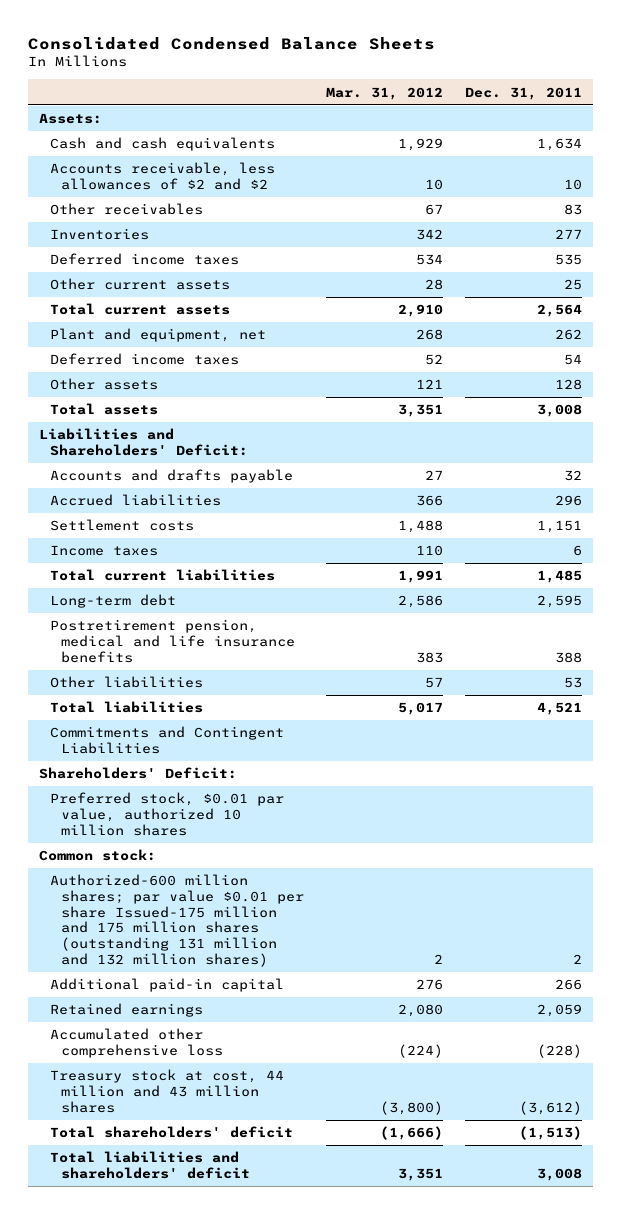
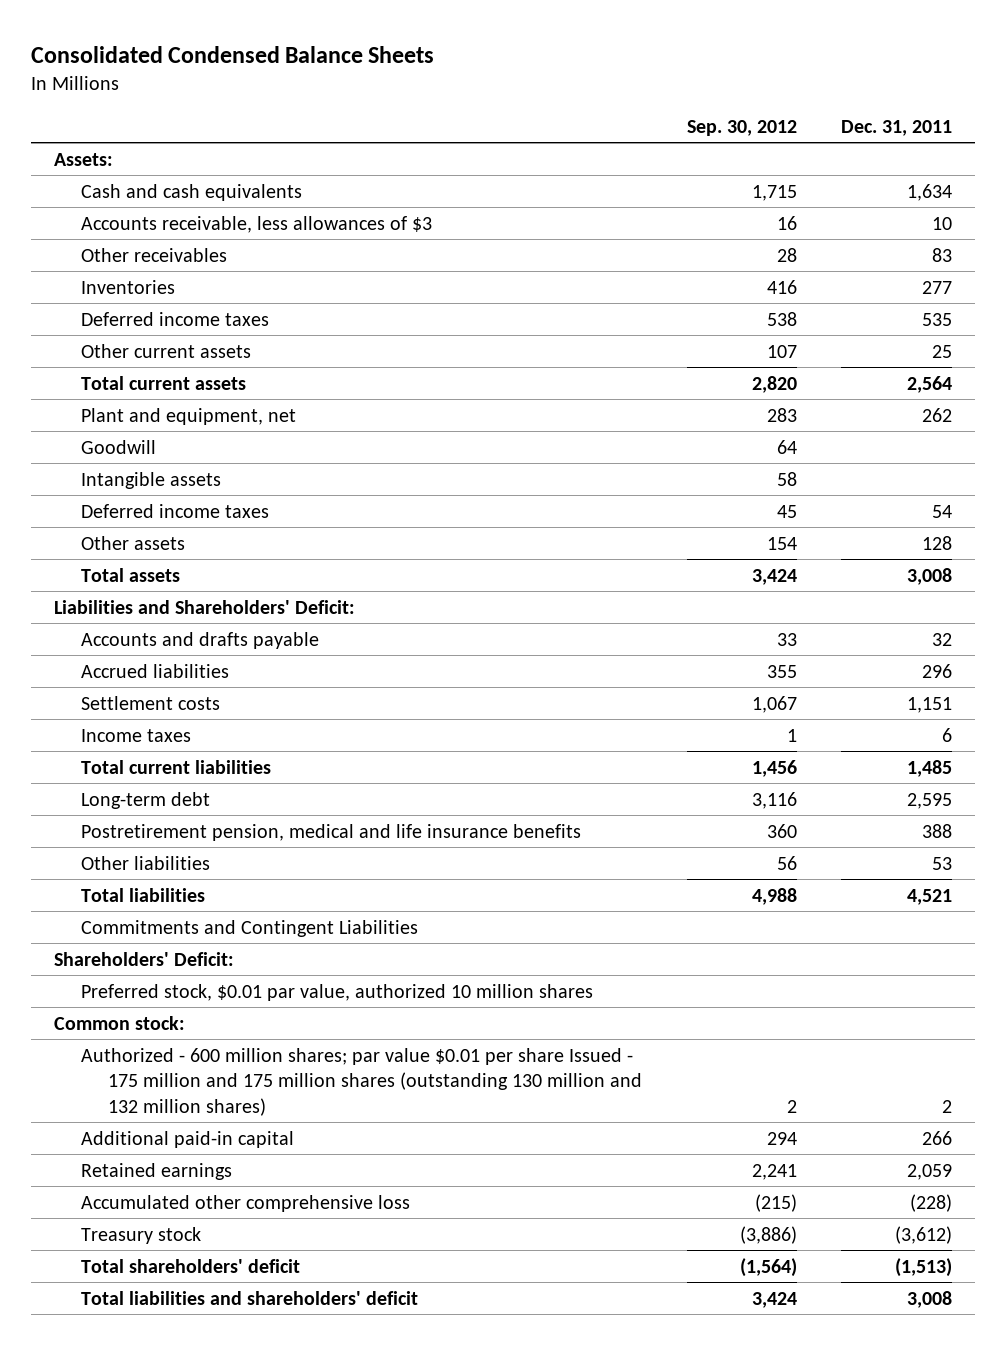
[326,86,444,100] Mar. 31, 2012 -> none
none -> [686,119,797,136] Sep. 30, 2012
[50,162,276,190] Accounts receivable, less allowances of $2 and $2 -> [80,215,432,233] Accounts receivable, less allowances of $3
none -> [80,439,156,454] Goodwill
none -> [80,471,221,489] Intangible assets
[50,874,305,968] Authorized-600 million shares; par value $0.01 per share Issued-175 million and 175 million shares (outstanding 131 million and 132 million shares) -> [80,1047,642,1116] Authorized - 600 million shares; par value $0.01 per share Issued - 175 million and 175 million shares (outstanding 130 million and 132 million shares)
[50,1069,285,1113] Treasury stock at cost, 44 million and 43 million shares -> [80,1226,201,1244] Treasury stock

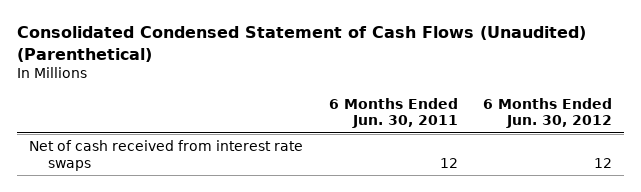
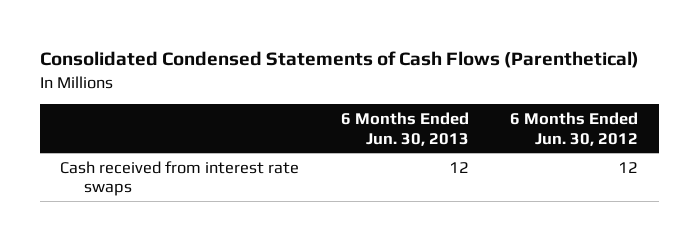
[16,26,586,62] Consolidated Condensed Statement of Cash Flows (Unaudited) (Parenthetical) -> [39,51,639,69] Consolidated Condensed Statements of Cash Flows (Parenthetical)
[328,98,458,129] 6 Months Ended Jun. 30, 2011 -> none
none -> [340,111,469,146] 6 Months Ended Jun. 30, 2013
[29,140,304,171] Net of cash received from interest rate swaps -> [60,160,300,197] Cash received from interest rate swaps

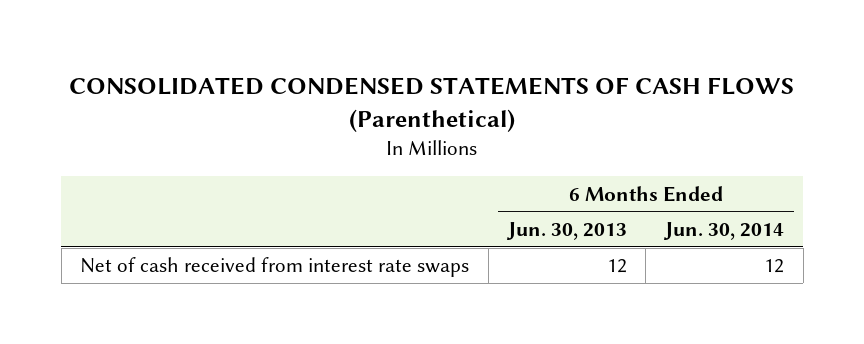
[39,51,639,69] Consolidated Condensed Statements of Cash Flows (Parenthetical) -> [69,76,795,132] CONSOLIDATED CONDENSED STATEMENTS OF CASH FLOWS (Parenthetical)
[510,111,639,146] 6 Months Ended Jun. 30, 2012 -> none
none -> [663,222,785,241] Jun. 30, 2014
[60,160,300,197] Cash received from interest rate swaps -> [80,257,470,278] Net of cash received from interest rate swaps

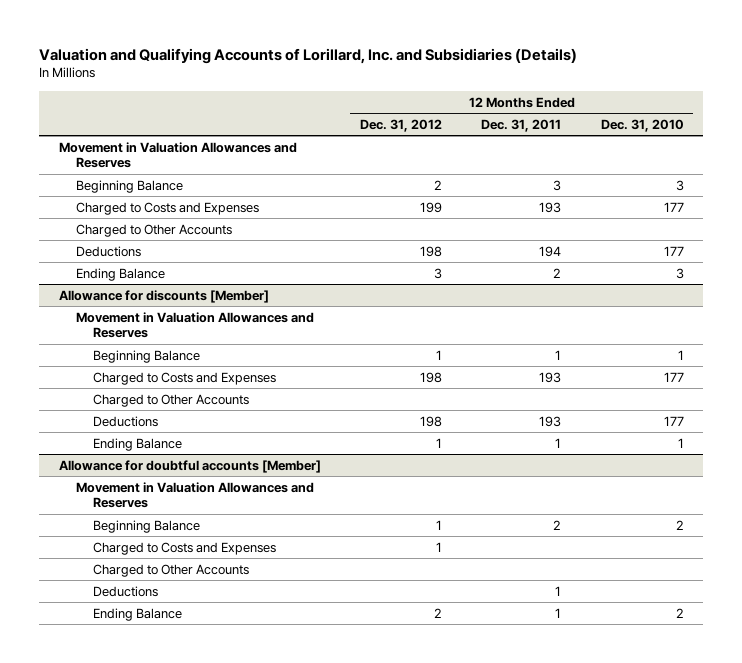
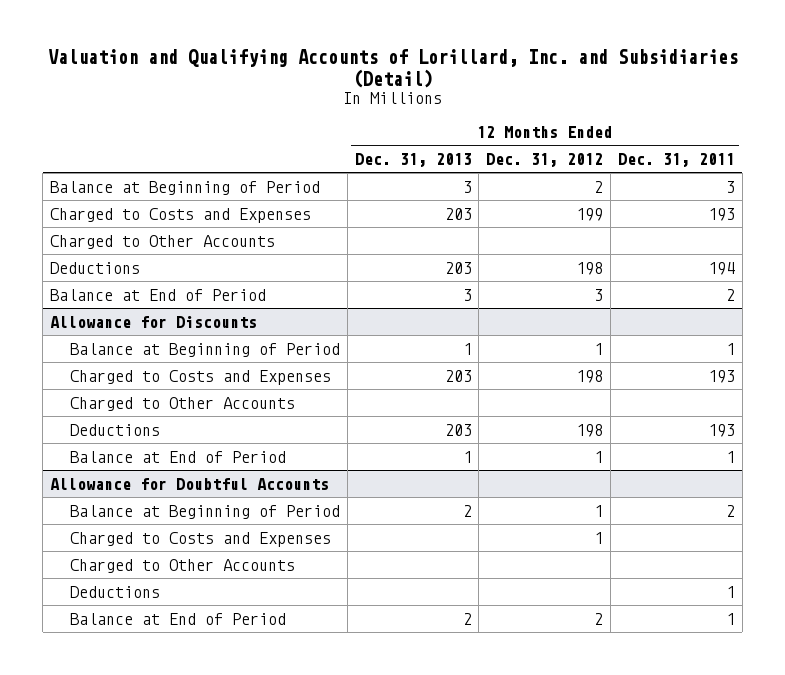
[39,47,578,64] Valuation and Qualifying Accounts of Lorillard, Inc. and Subsidiaries (Details) -> [47,49,738,88] Valuation and Qualifying Accounts of Lorillard, Inc. and Subsidiaries (Detail)
[600,118,684,132] Dec. 31, 2010 -> none
none -> [354,153,472,168] Dec. 31, 2013
[58,141,297,169] Movement in Valuation Allowances and Reserves -> none
[75,179,183,193] Beginning Balance -> [50,180,321,195] Balance at Beginning of Period
[75,311,314,339] Movement in Valuation Allowances and Reserves -> none
[75,267,165,281] Ending Balance -> [50,288,267,301] Balance at End of Period
[58,289,269,303] Allowance for discounts [Member] -> [50,315,258,328] Allowance for Discounts
[92,349,200,363] Beginning Balance -> [69,342,340,357] Balance at Beginning of Period
[75,481,314,509] Movement in Valuation Allowances and Reserves -> none
[92,437,182,451] Ending Balance -> [69,450,286,463] Balance at End of Period
[58,459,321,473] Allowance for doubtful accounts [Member] -> [50,477,330,490] Allowance for Doubtful Accounts
[92,519,200,533] Beginning Balance -> [69,504,340,519] Balance at Beginning of Period
[92,607,182,621] Ending Balance -> [69,612,286,625] Balance at End of Period

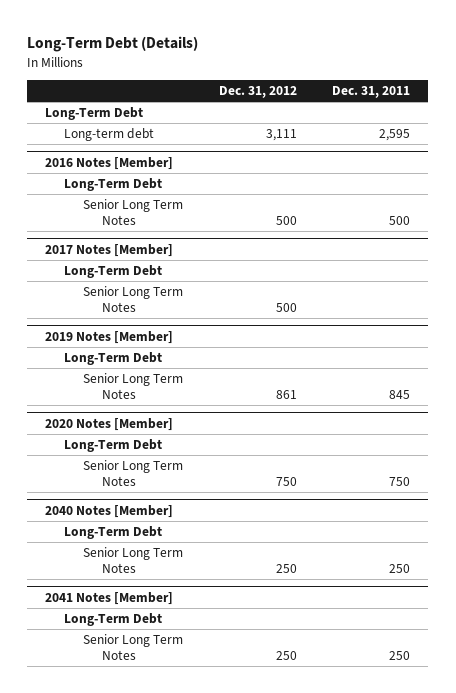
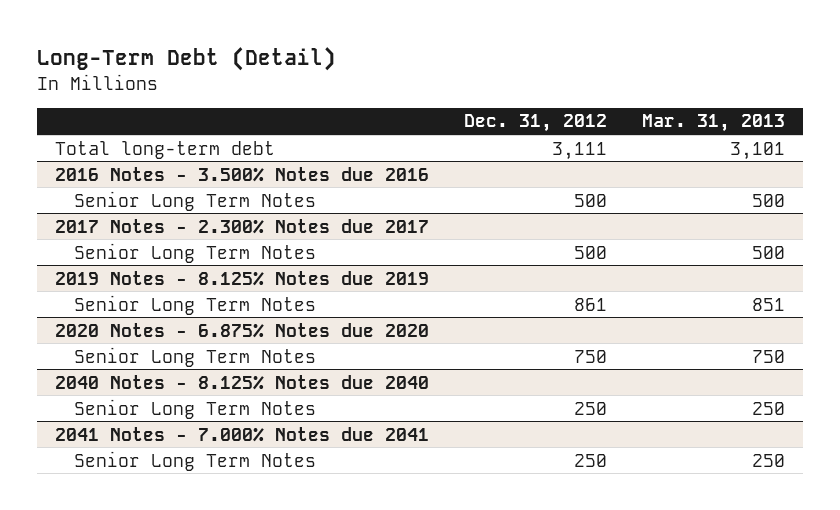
[27,36,199,53] Long-Term Debt (Details) -> [37,47,337,72] Long-Term Debt (Detail)
[332,86,411,99] Dec. 31, 2011 -> none
none -> [642,114,786,133] Mar. 31, 2013
[45,107,144,121] Long-Term Debt -> none
[45,157,174,171] 2016 Notes [Member] -> none
[64,178,163,192] Long-Term Debt -> none
[64,128,155,142] Long-term debt -> [54,140,275,159] Total long-term debt
none -> [54,166,429,182] 2016 Notes - 3.500% Notes due 2016
[45,244,174,258] 2017 Notes [Member] -> none
[64,265,163,279] Long-Term Debt -> none
none -> [54,218,429,234] 2017 Notes - 2.300% Notes due 2017
[45,331,174,345] 2019 Notes [Member] -> none
[64,352,163,366] Long-Term Debt -> none
none -> [54,270,429,286] 2019 Notes - 8.125% Notes due 2019
[45,418,174,432] 2020 Notes [Member] -> none
[64,439,163,453] Long-Term Debt -> none
none -> [54,322,429,338] 2020 Notes - 6.875% Notes due 2020
[45,505,174,519] 2040 Notes [Member] -> none
[64,526,163,540] Long-Term Debt -> none
none -> [54,374,429,390] 2040 Notes - 8.125% Notes due 2040
[45,592,174,606] 2041 Notes [Member] -> none
[64,613,163,627] Long-Term Debt -> none
none -> [54,426,429,442] 2041 Notes - 7.000% Notes due 2041

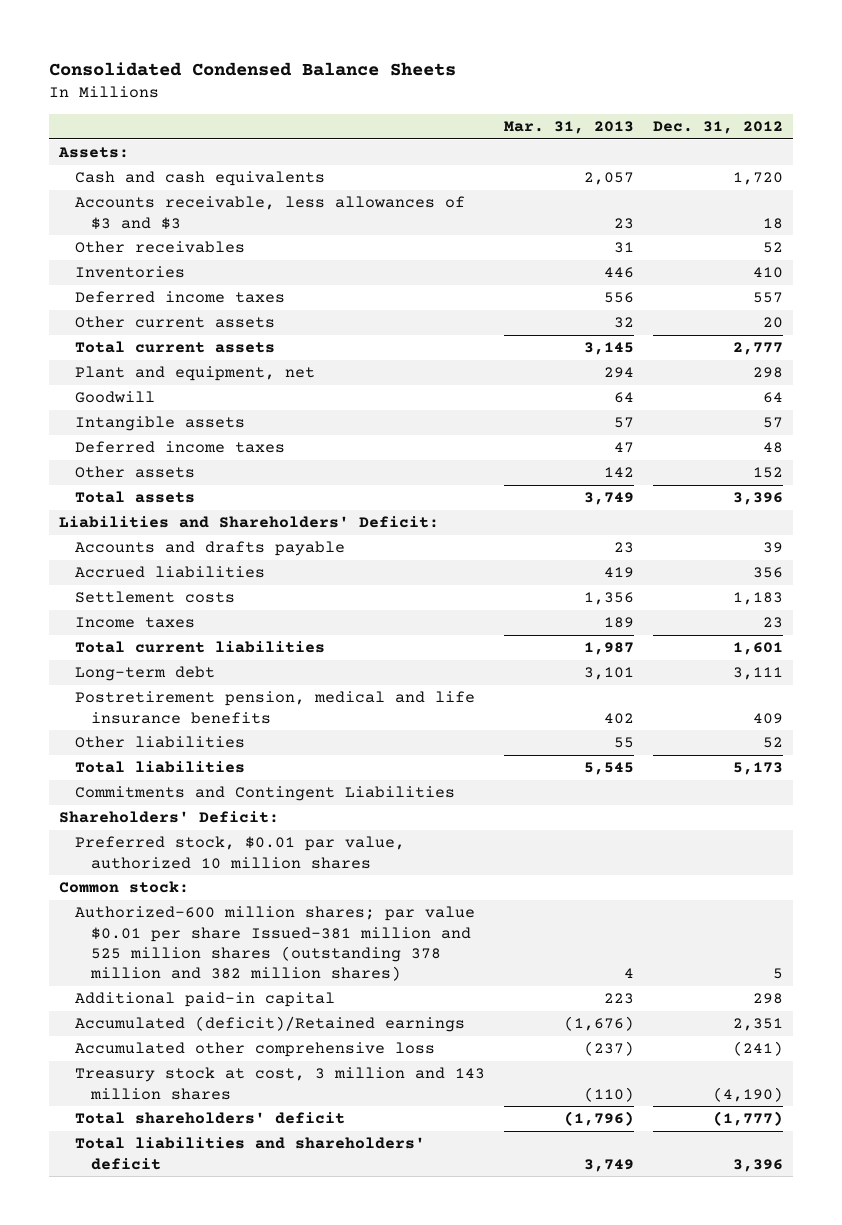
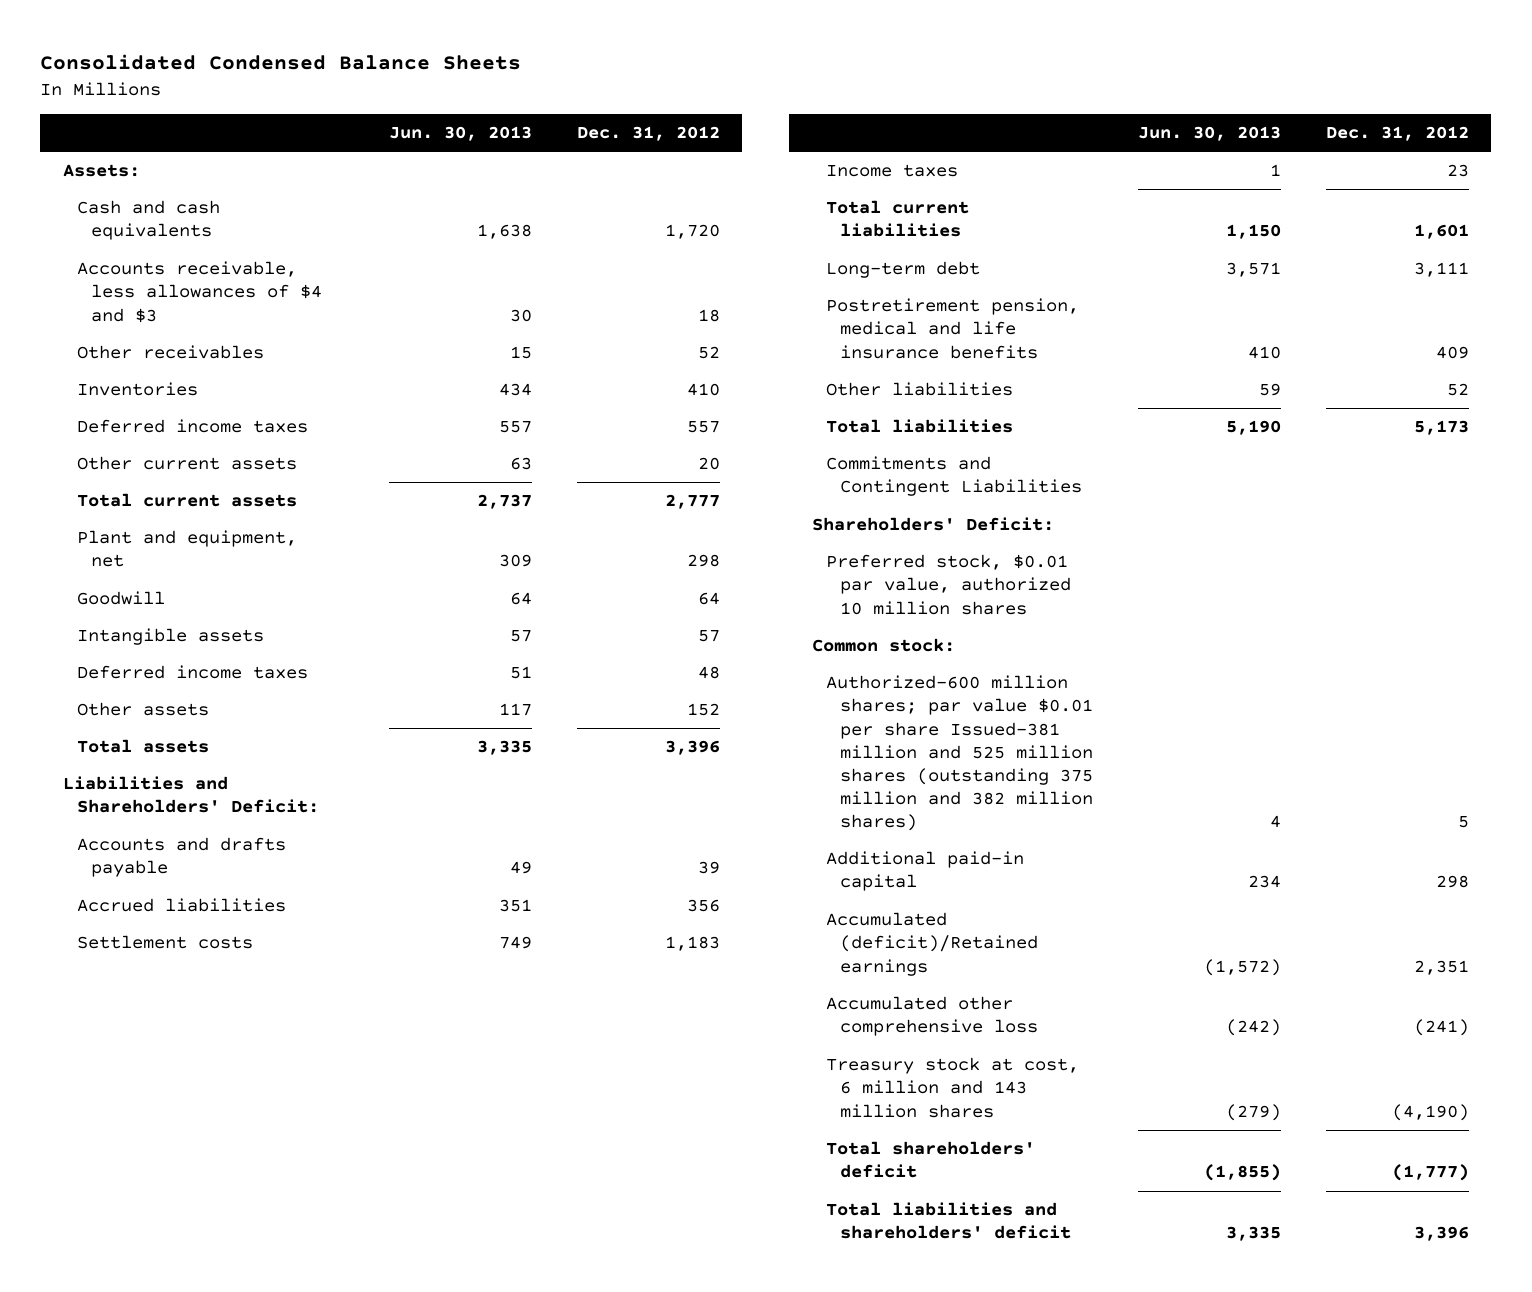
[503,121,634,135] Mar. 31, 2013 -> none
none -> [388,125,532,141] Jun. 30, 2013
[74,196,465,230] Accounts receivable, less allowances of $3 and $3 -> [76,261,322,323] Accounts receivable, less allowances of $4 and $3
[74,906,475,982] Authorized-600 million shares; par value $0.01 per share Issued-381 million and 525 million shares (outstanding 378 million and 382 million shares) -> [825,675,1093,831] Authorized-600 million shares; par value $0.01 per share Issued-381 million and 525 million shares (outstanding 375 million and 382 million shares)
[74,1067,485,1100] Treasury stock at cost, 3 million and 143 million shares -> [825,1057,1079,1118] Treasury stock at cost, 6 million and 143 million shares

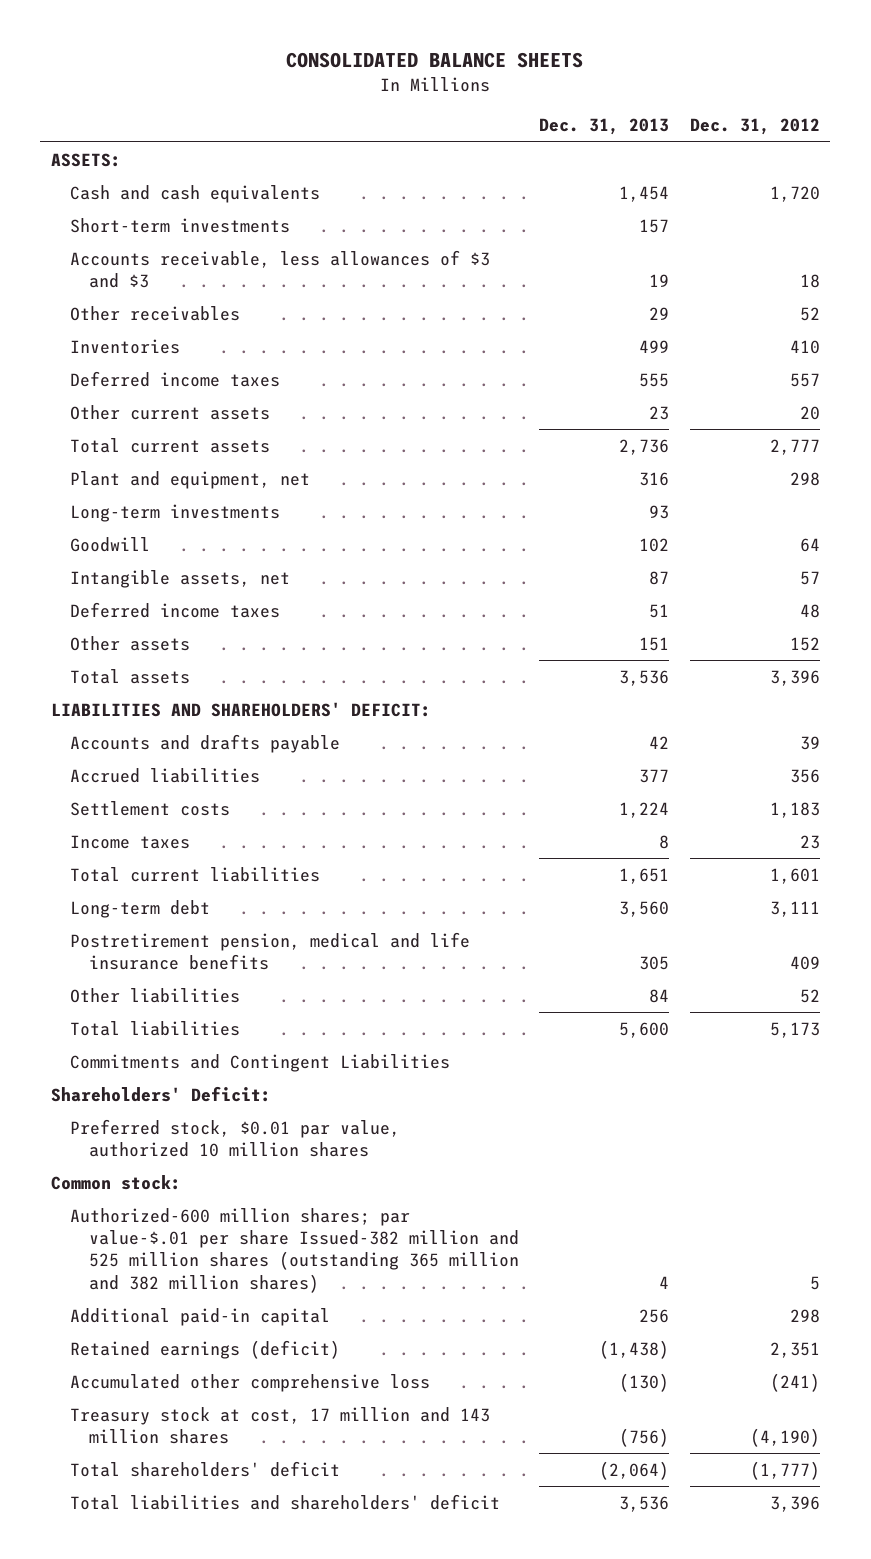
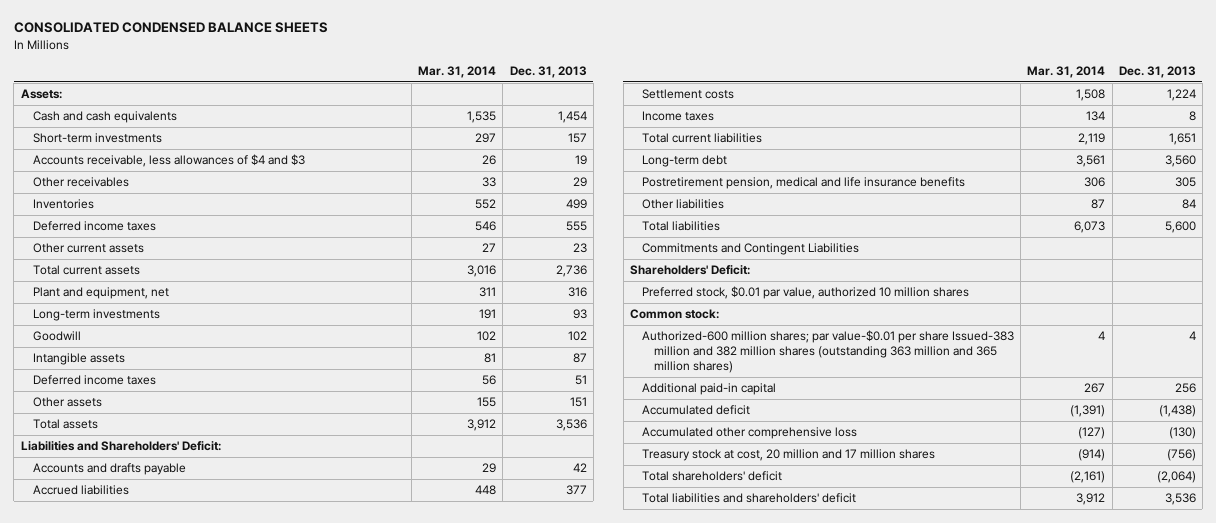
[286,52,584,69] CONSOLIDATED BALANCE SHEETS -> [13,22,328,34] CONSOLIDATED CONDENSED BALANCE SHEETS
[689,118,820,136] Dec. 31, 2012 -> none
none -> [418,66,497,79] Mar. 31, 2014
[50,152,121,167] ASSETS: -> [20,88,62,99] Assets:
[69,249,490,288] Accounts receivable, less allowances of $3 and $3 -> [32,153,305,167] Accounts receivable, less allowances of $4 and $3
[69,569,290,588] Intangible assets, net -> [32,352,125,365] Intangible assets
[50,701,431,717] LIABILITIES AND SHAREHOLDERS' DEFICIT: -> [20,440,221,451] Liabilities and Shareholders' Deficit:
[69,1207,519,1293] Authorized-600 million shares; par value-$.01 per share Issued-382 million and 525 million shares (outstanding 365 million and 382 million shares) -> [642,329,1015,374] Authorized-600 million shares; par value-$0.01 per share Issued-383 million and 382 million shares (outstanding 363 million and 365 million shares)
[69,1339,340,1359] Retained earnings (deficit) -> [642,404,751,415] Accumulated deficit
[69,1406,490,1444] Treasury stock at cost, 17 million and 143 million shares -> [642,448,936,461] Treasury stock at cost, 20 million and 17 million shares

